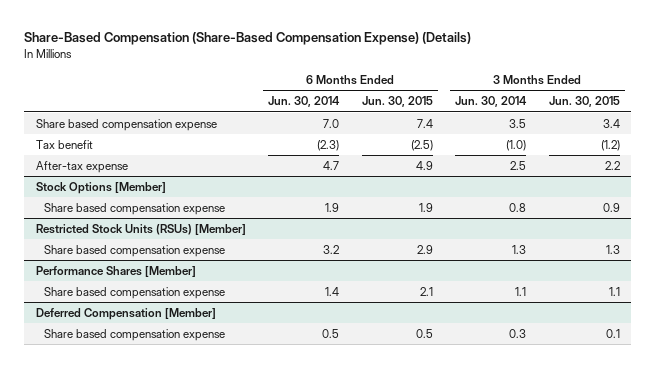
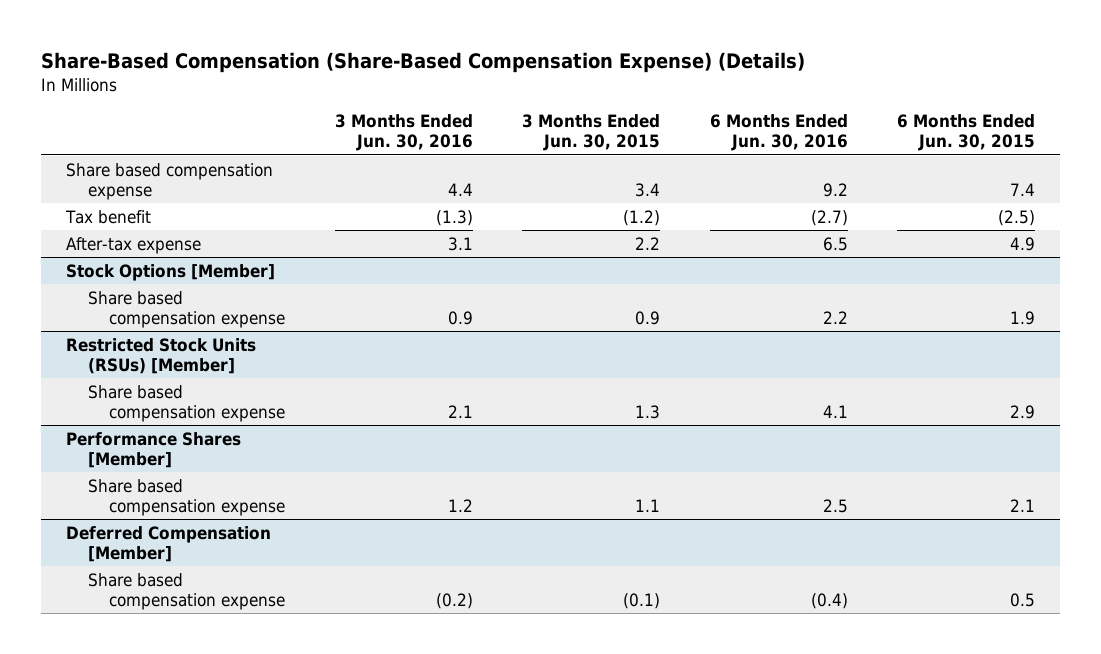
[268,96,341,108] Jun. 30, 2014 -> none
[455,96,528,108] Jun. 30, 2014 -> none
none -> [334,114,473,152] 3 Months Ended Jun. 30, 2016
none -> [709,114,848,152] 6 Months Ended Jun. 30, 2016
[605,328,620,338] 0.1 -> [623,592,661,609] (0.1)

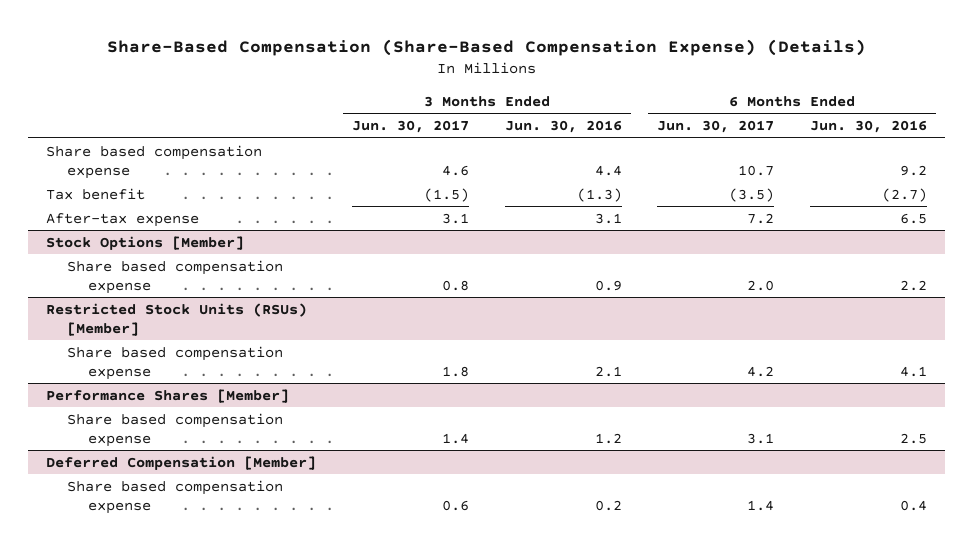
[522,114,661,152] 3 Months Ended Jun. 30, 2015 -> none
[897,114,1036,152] 6 Months Ended Jun. 30, 2015 -> none
none -> [351,120,469,134] Jun. 30, 2017
none -> [657,120,775,134] Jun. 30, 2017
[435,592,473,609] (0.2) -> [594,499,622,511] 0.2
[810,592,848,609] (0.4) -> [900,499,928,511] 0.4

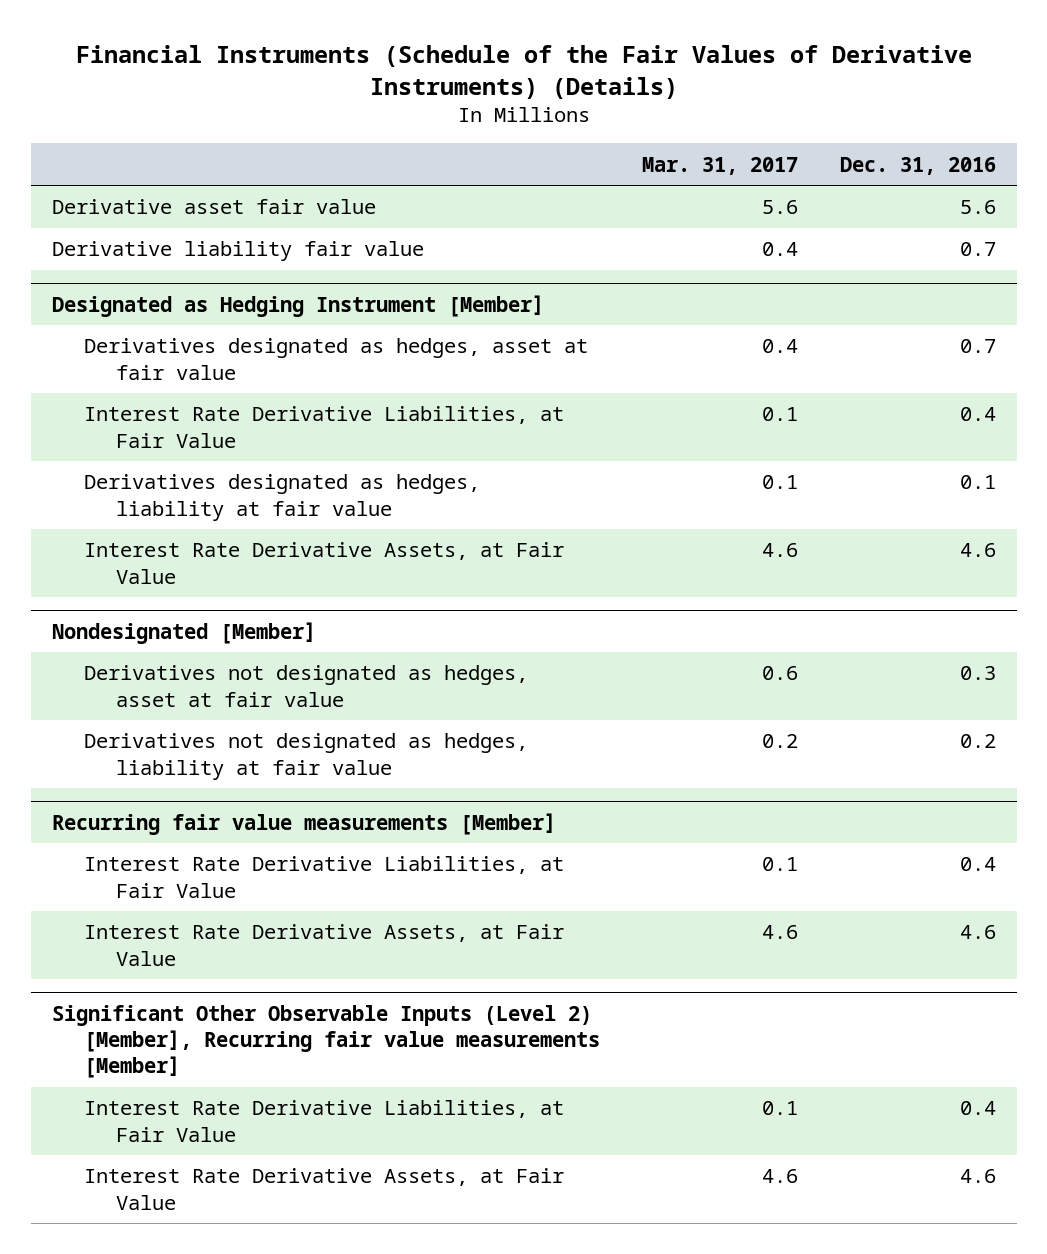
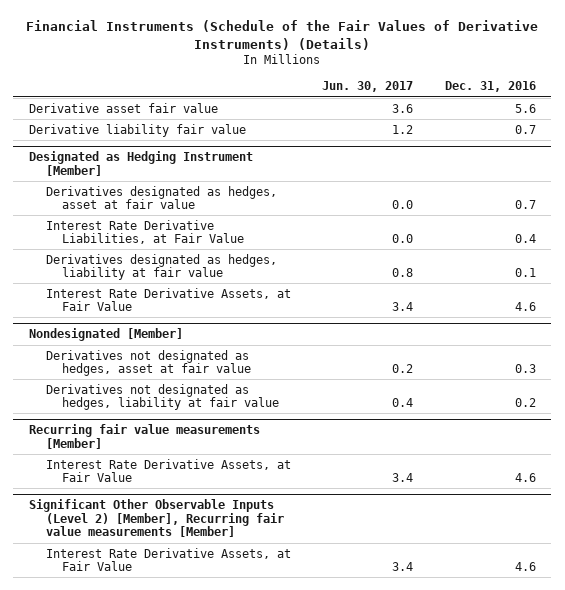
[641,156,798,175] Mar. 31, 2017 -> none
none -> [322,81,414,93] Jun. 30, 2017
[83,856,564,898] Interest Rate Derivative Liabilities, at Fair Value -> none
[83,1100,564,1142] Interest Rate Derivative Liabilities, at Fair Value -> none

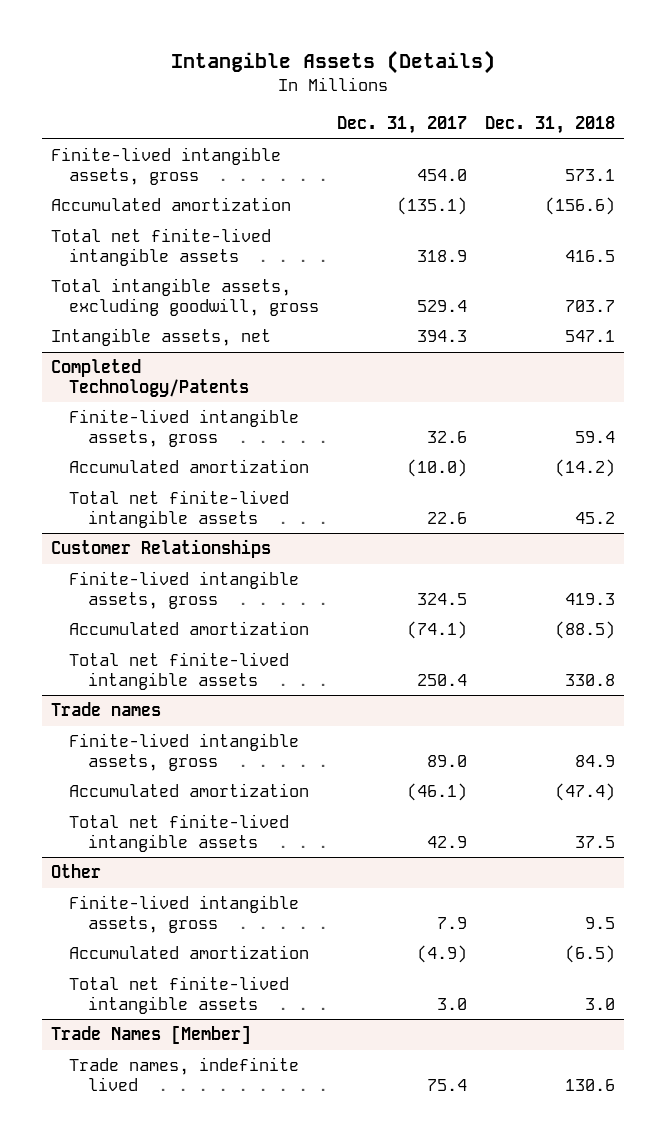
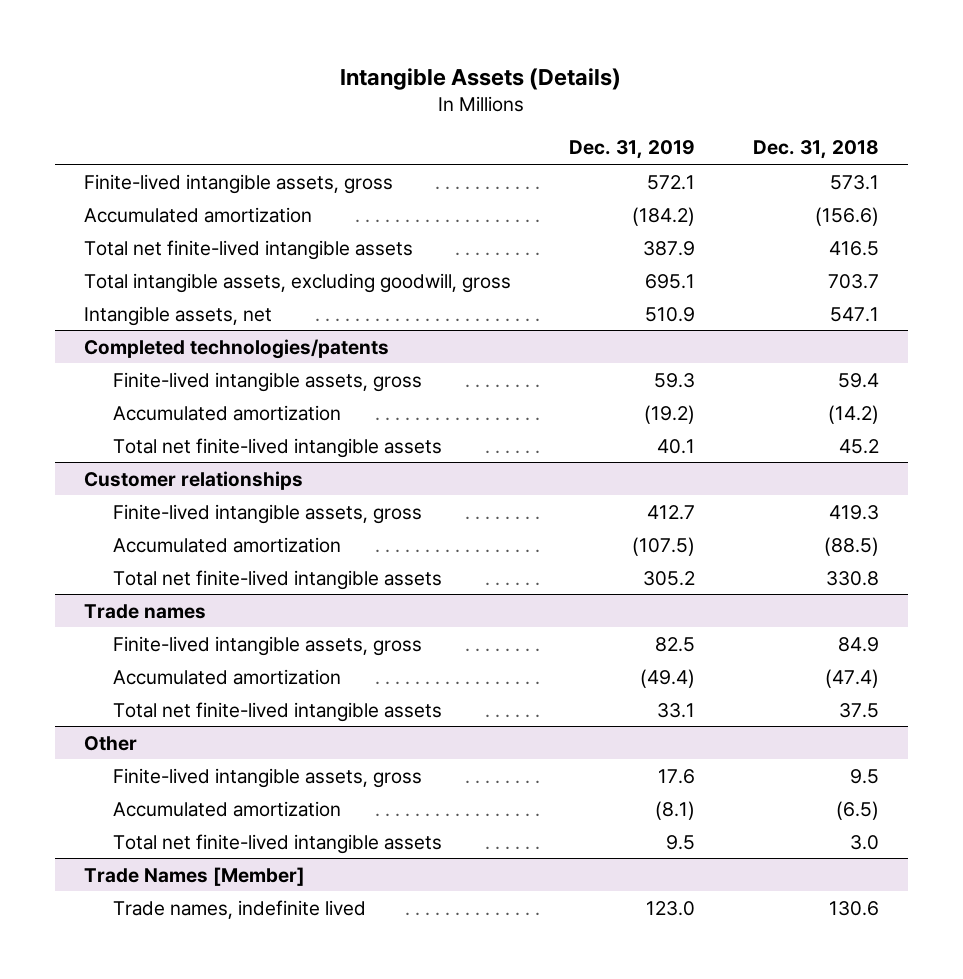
[337,116,468,135] Dec. 31, 2017 -> none
none -> [568,140,695,160] Dec. 31, 2019
[50,359,250,398] Completed Technology/Patents -> [83,338,389,359] Completed technologies/patents
[50,539,271,559] Customer Relationships -> [83,470,303,490] Customer relationships

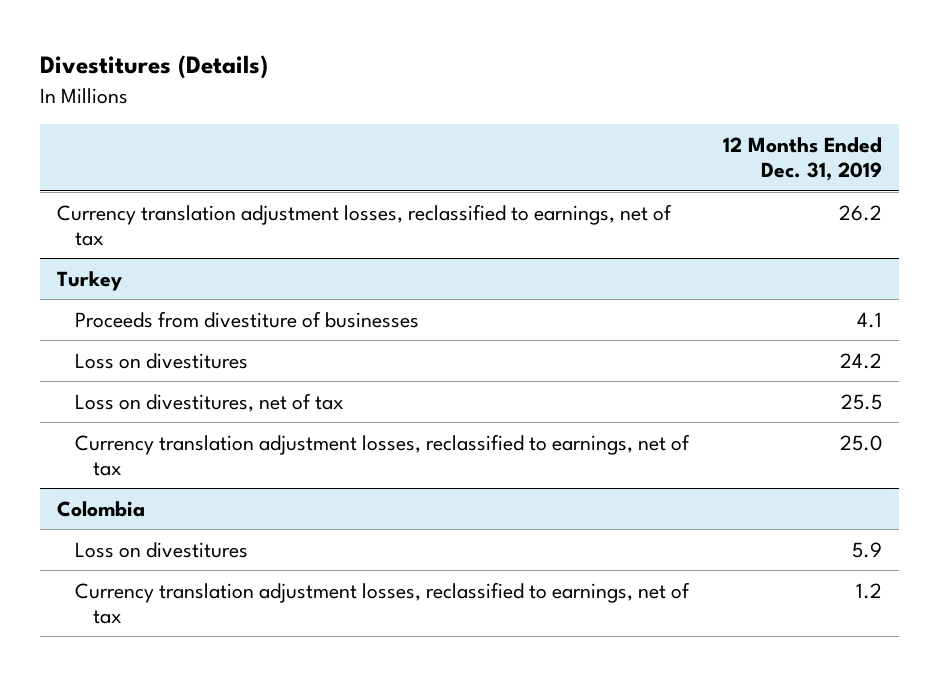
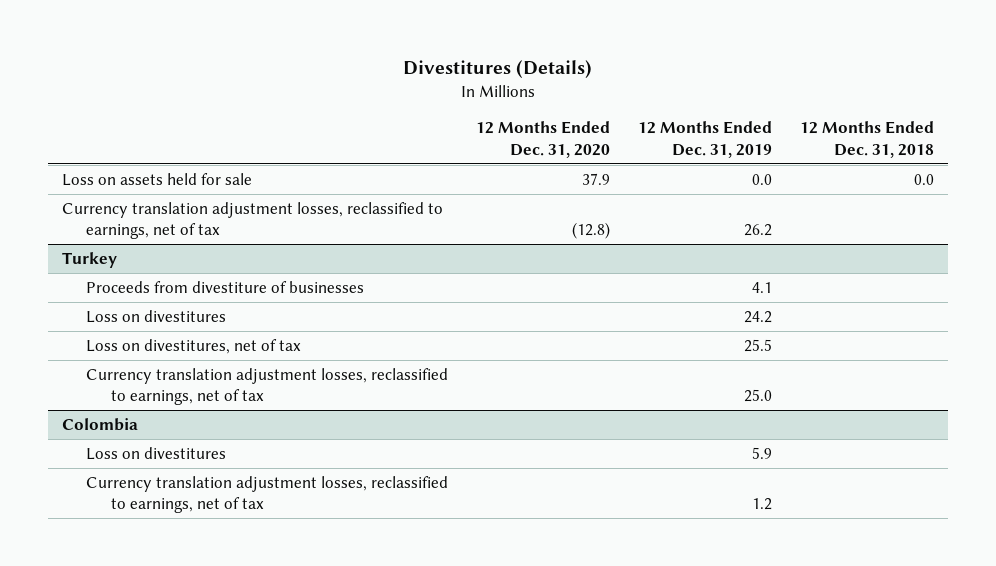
none -> [476,121,611,158] 12 Months Ended Dec. 31, 2020
none -> [800,121,935,158] 12 Months Ended Dec. 31, 2018
none -> [61,172,252,186] Loss on assets held for sale

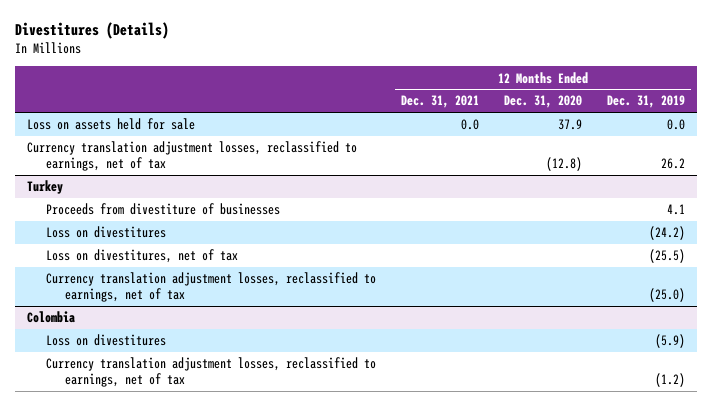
[800,121,935,158] 12 Months Ended Dec. 31, 2018 -> none
none -> [401,95,480,109] Dec. 31, 2021
[744,310,773,323] 24.2 -> [648,226,685,241] (24.2)
[744,338,773,352] 25.5 -> [648,249,685,264] (25.5)
[744,389,773,403] 25.0 -> [648,287,685,302] (25.0)
[752,446,773,459] 5.9 -> [654,334,685,349] (5.9)
[752,498,773,511] 1.2 -> [654,372,685,387] (1.2)

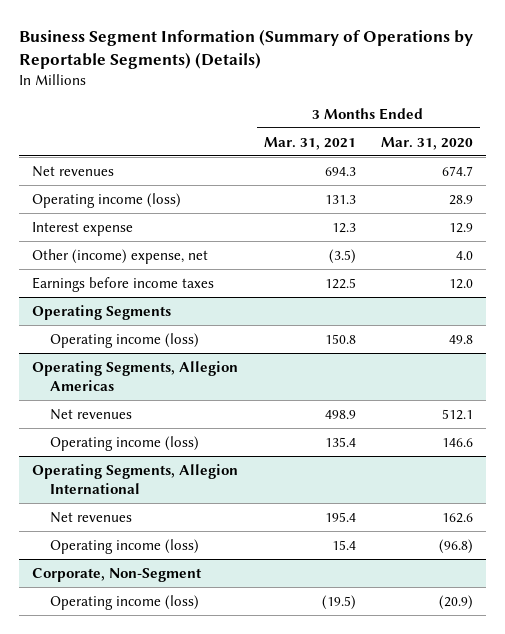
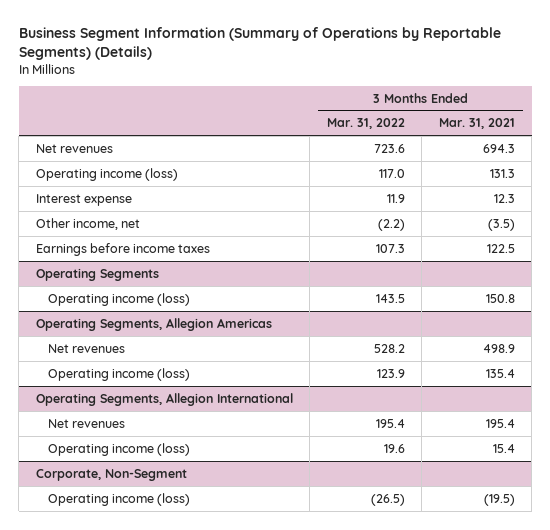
[381,136,474,150] Mar. 31, 2020 -> none
none -> [326,118,405,130] Mar. 31, 2022
[32,248,209,264] Other (income) expense, net -> [35,217,140,230] Other income, net

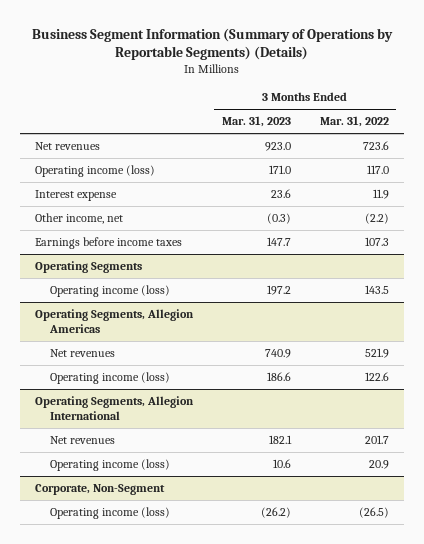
[438,118,515,130] Mar. 31, 2021 -> none
none -> [221,116,291,128] Mar. 31, 2023
[373,343,405,353] 528.2 -> [365,348,390,359] 521.9
[376,368,405,378] 123.9 -> [365,372,390,382] 122.6
[375,418,405,428] 195.4 -> [365,435,390,445] 201.7
[383,443,405,453] 19.6 -> [369,460,390,470] 20.9

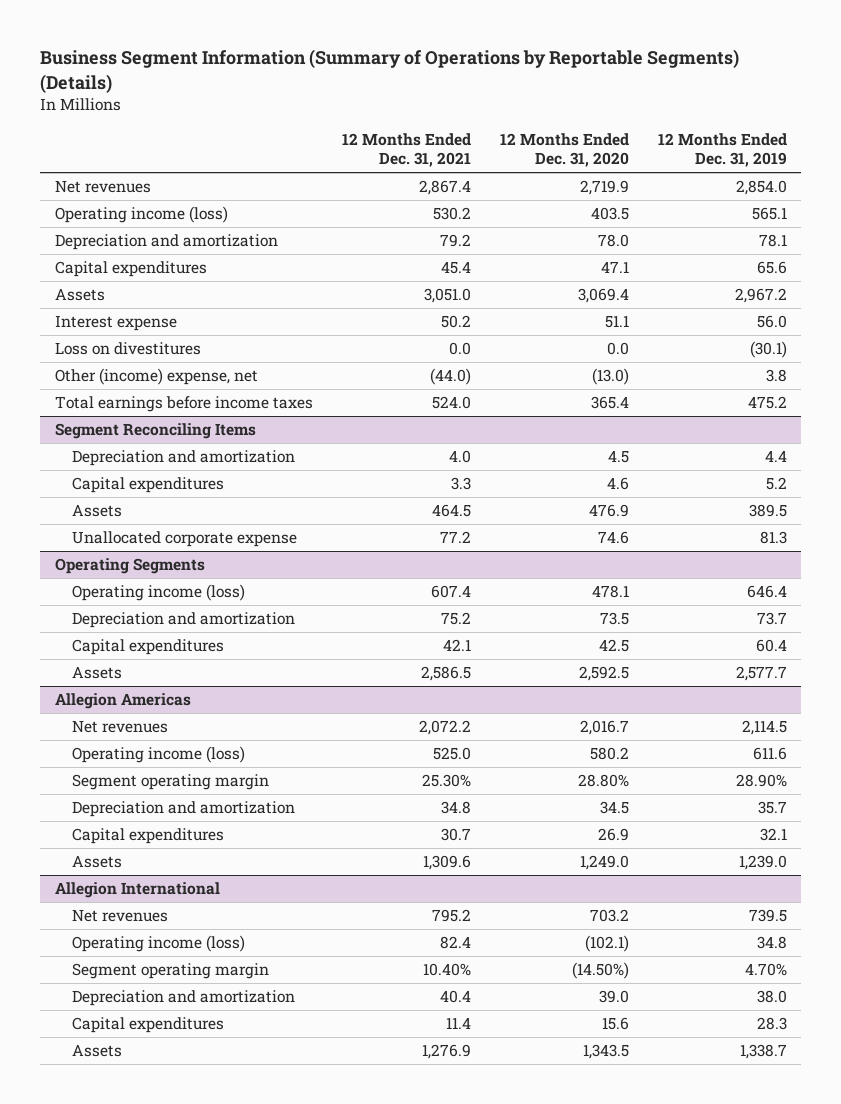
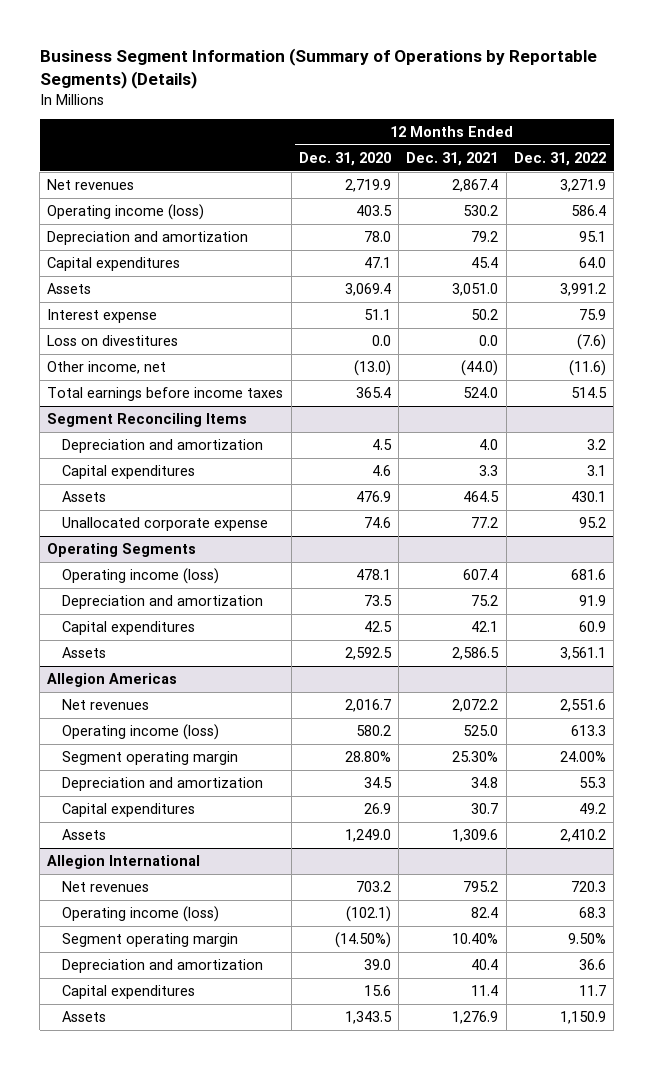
[657,132,787,168] 12 Months Ended Dec. 31, 2019 -> none
none -> [513,151,606,166] Dec. 31, 2022
[54,367,258,385] Other (income) expense, net -> [47,361,167,375] Other income, net

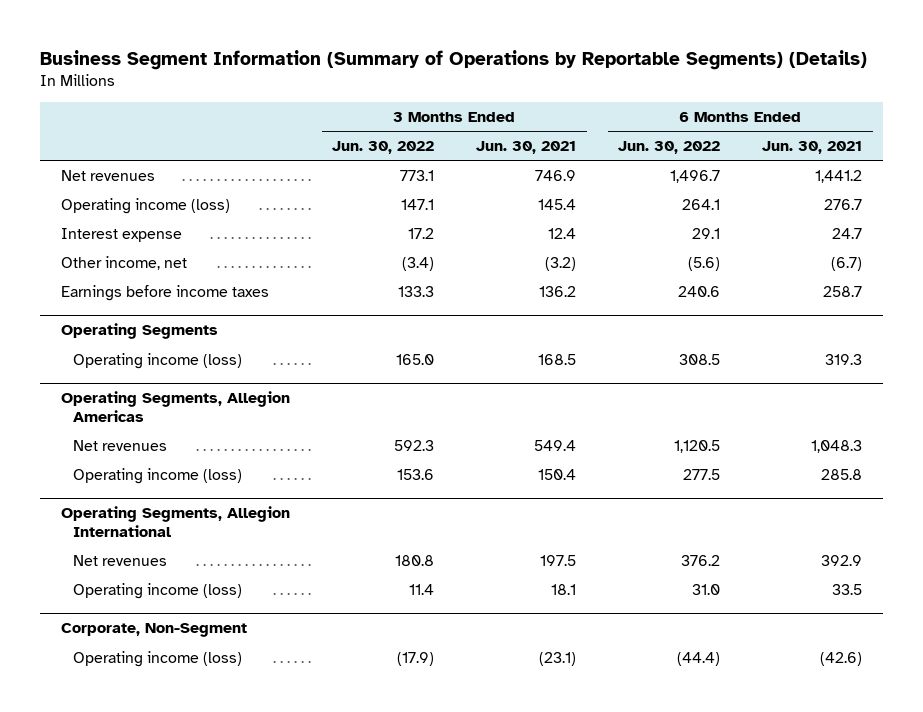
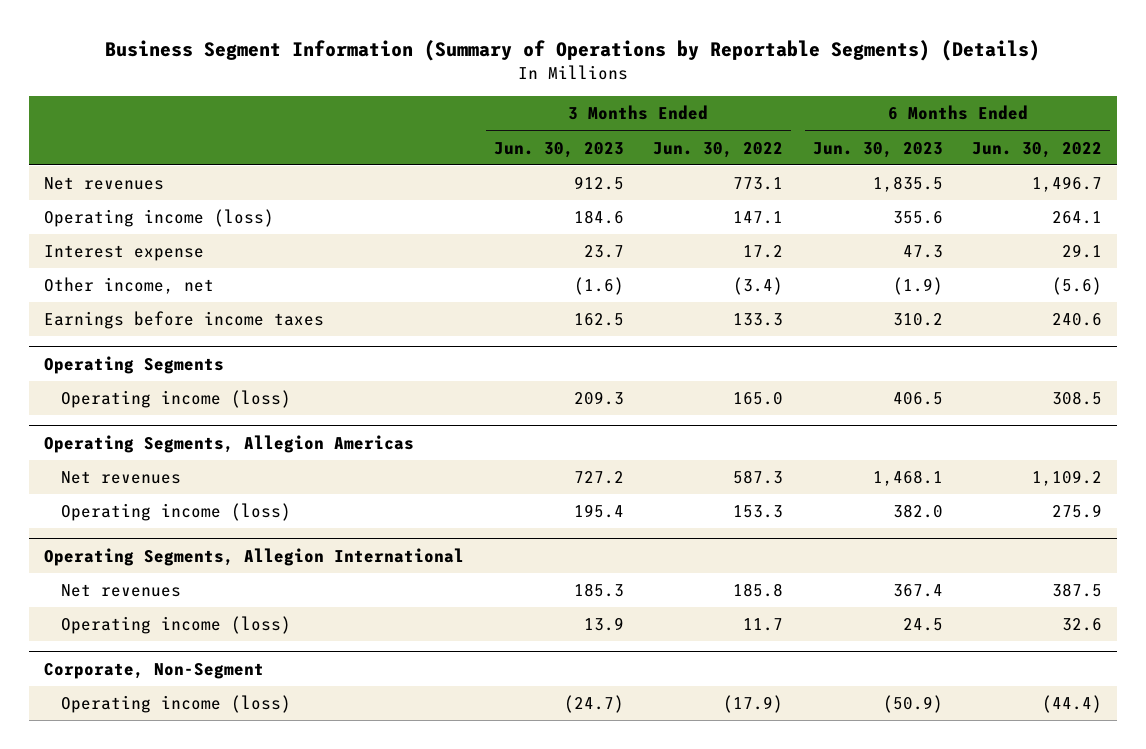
[476,141,577,155] Jun. 30, 2021 -> none
[762,141,863,155] Jun. 30, 2021 -> none
none -> [493,141,624,158] Jun. 30, 2023
none -> [812,141,943,158] Jun. 30, 2023
[394,439,435,451] 592.3 -> [733,470,784,485] 587.3
[674,439,721,453] 1,120.5 -> [1032,470,1103,487] 1,109.2
[397,468,435,480] 153.6 -> [733,505,784,519] 153.3
[683,468,721,480] 277.5 -> [1052,504,1103,519] 275.9
[395,554,435,566] 180.8 -> [733,583,784,598] 185.8
[681,554,721,566] 376.2 -> [1052,583,1103,598] 387.5
[409,583,435,595] 11.4 -> [743,618,784,632] 11.7
[692,583,721,595] 31.0 -> [1062,618,1103,632] 32.6

